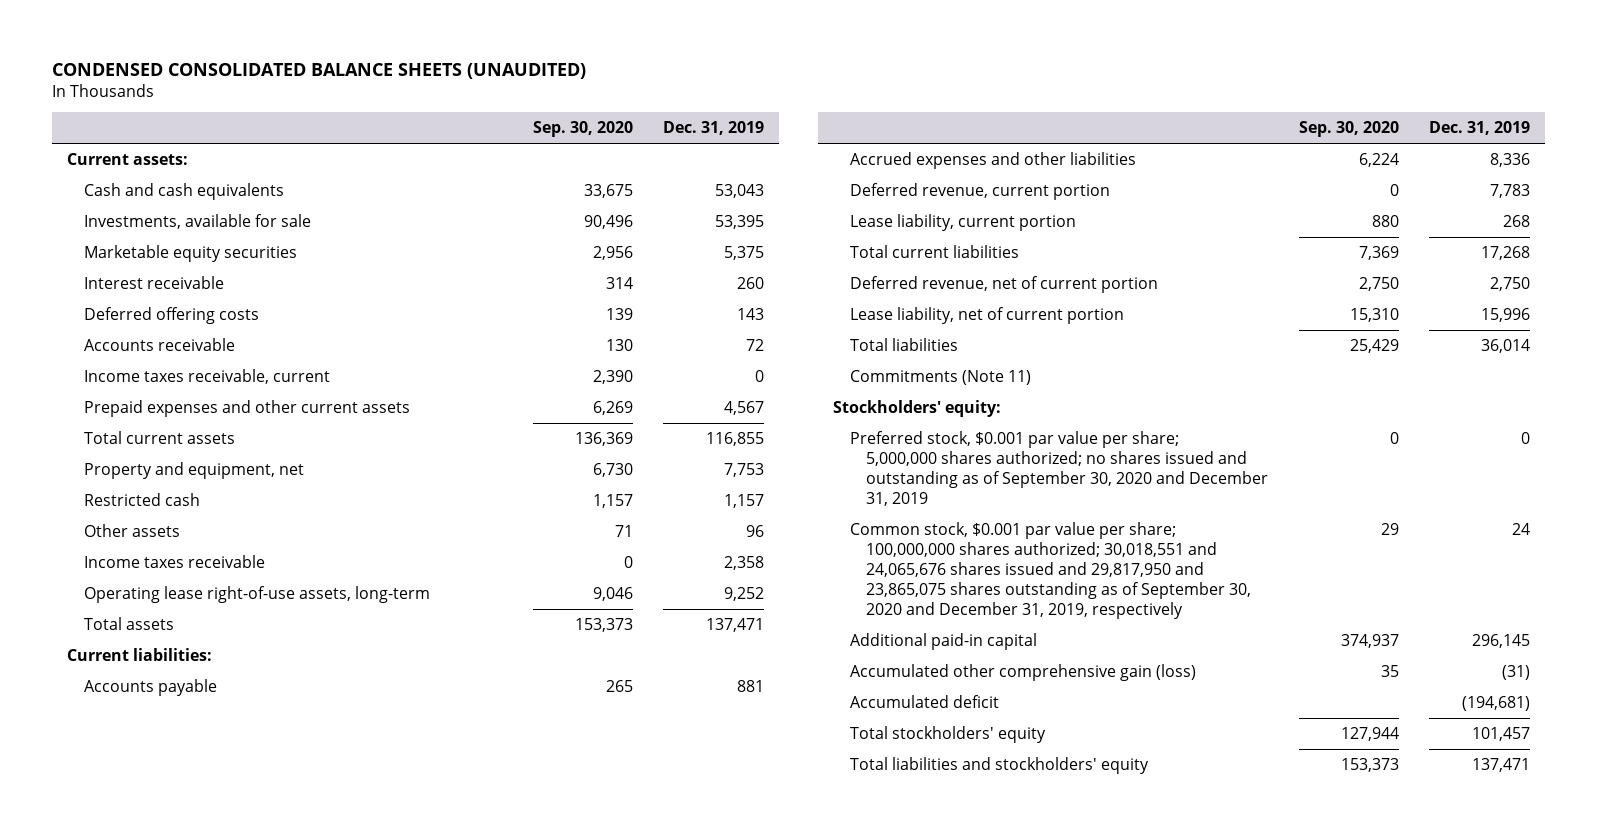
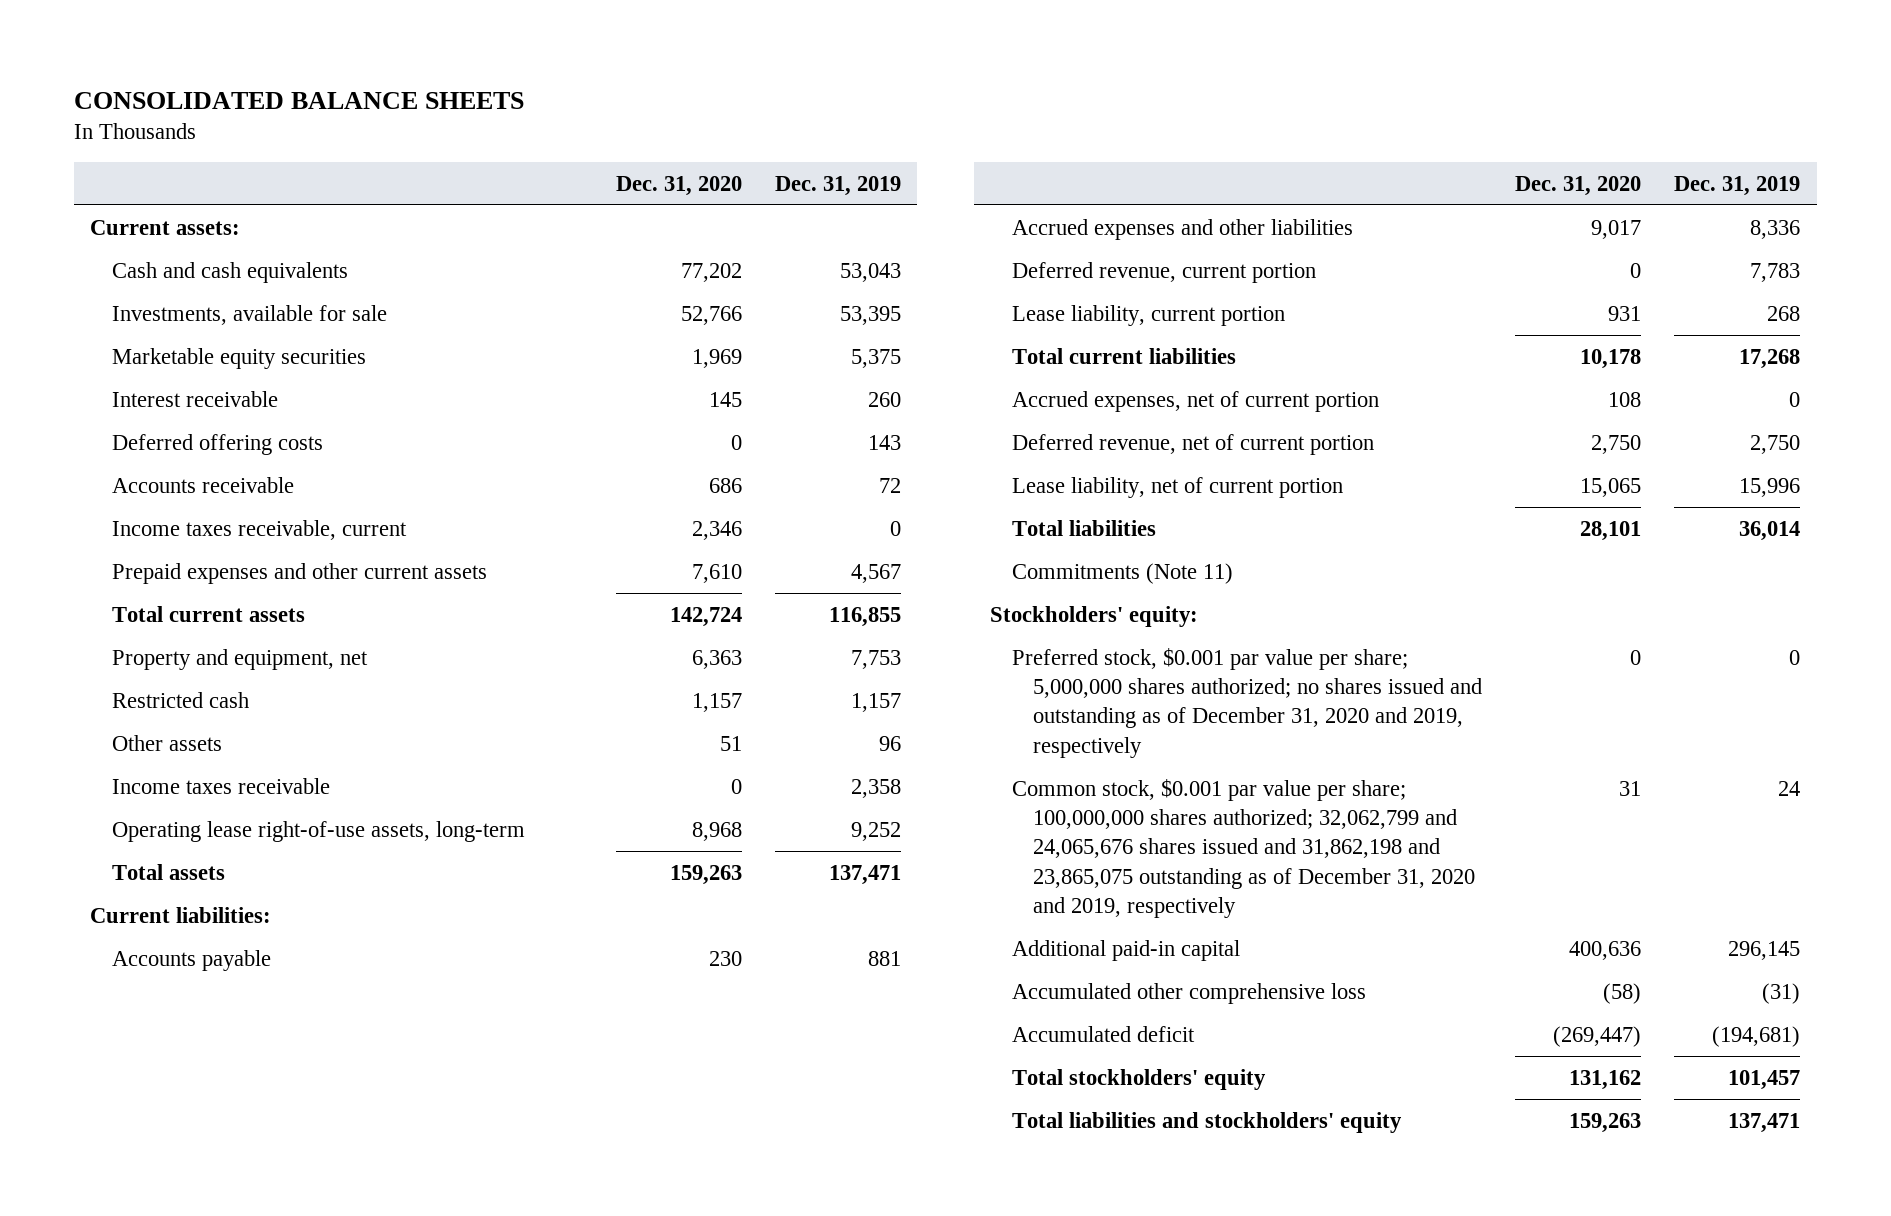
[51,62,586,79] CONDENSED CONSOLIDATED BALANCE SHEETS (UNAUDITED) -> [73,91,524,109] CONSOLIDATED BALANCE SHEETS
[532,121,633,138] Sep. 30, 2020 -> none
none -> [615,175,742,196] Dec. 31, 2020
none -> [1011,390,1379,412] Accrued expenses, net of current portion
[849,431,1269,507] Preferred stock, $0.001 par value per share; 5,000,000 shares authorized; no shares issued and outstanding as of September 30, 2020 and December 31, 2019 -> [1011,647,1483,758] Preferred stock, $0.001 par value per share; 5,000,000 shares authorized; no shares issued and outstanding as of December 31, 2020 and 2019, respectively
[849,522,1252,620] Common stock, $0.001 par value per share; 100,000,000 shares authorized; 30,018,551 and 24,065,676 shares issued and 29,817,950 and 23,865,075 shares outstanding as of September 30, 2020 and December 31, 2019, respectively -> [1011,778,1476,918] Common stock, $0.001 par value per share; 100,000,000 shares authorized; 32,062,799 and 24,065,676 shares issued and 31,862,198 and 23,865,075 outstanding as of December 31, 2020 and 2019, respectively
[849,664,1196,682] Accumulated other comprehensive gain (loss) -> [1011,982,1366,1004] Accumulated other comprehensive loss

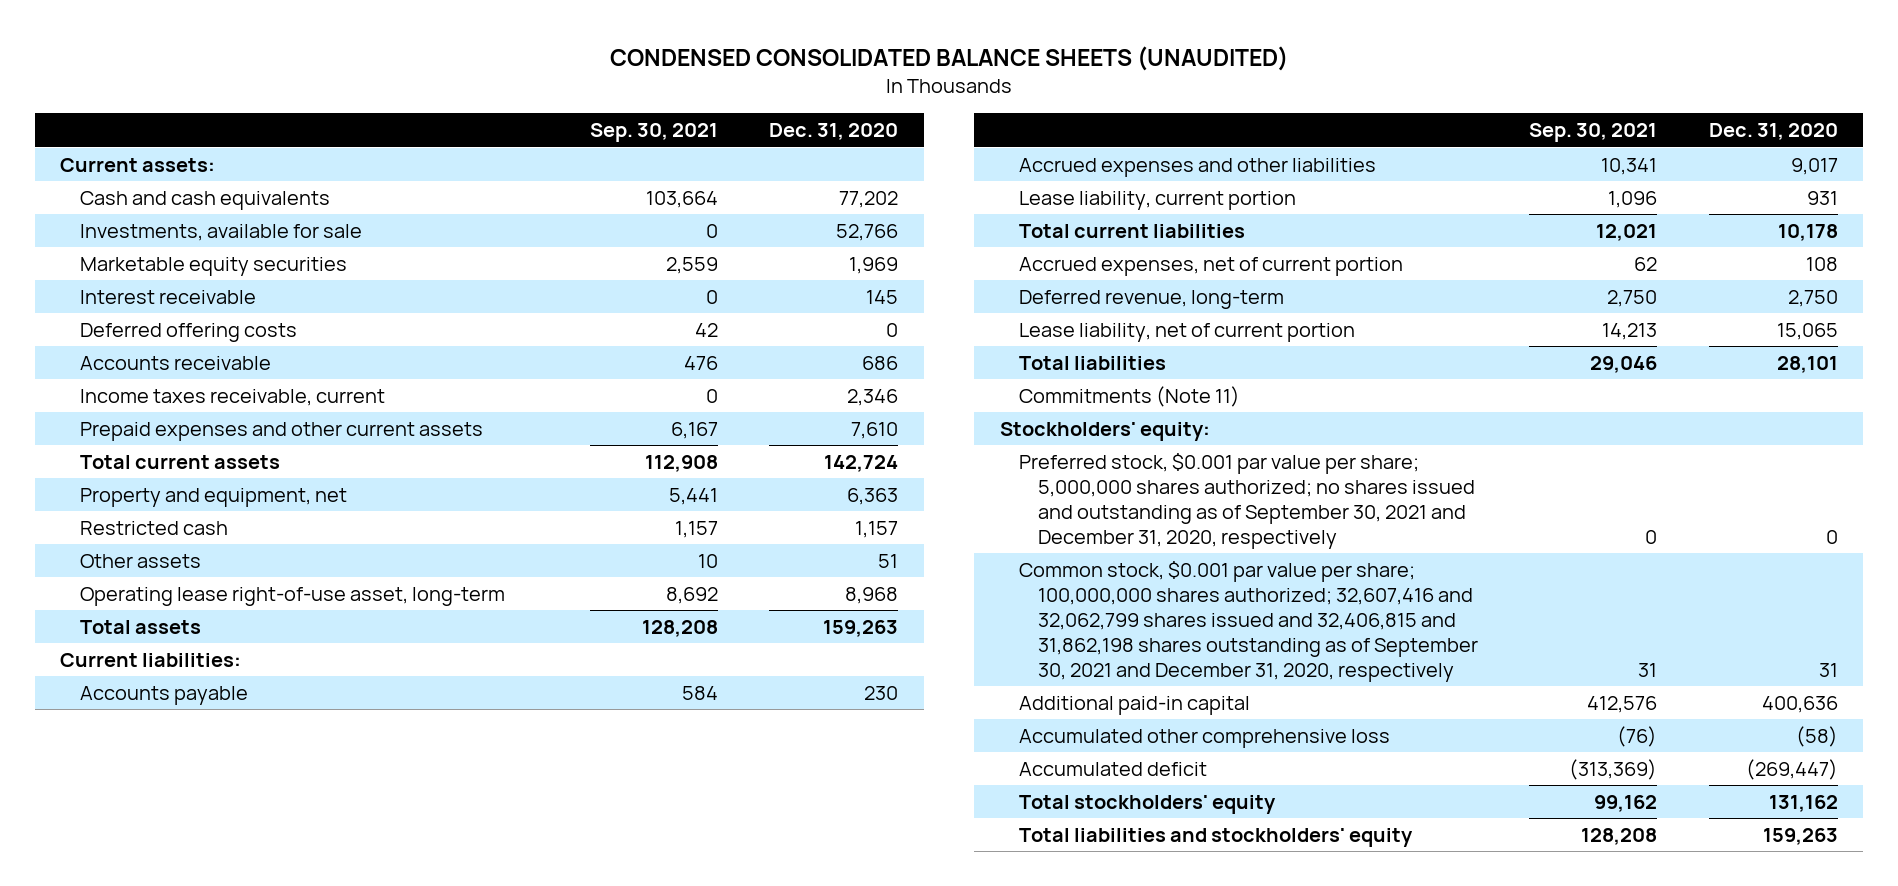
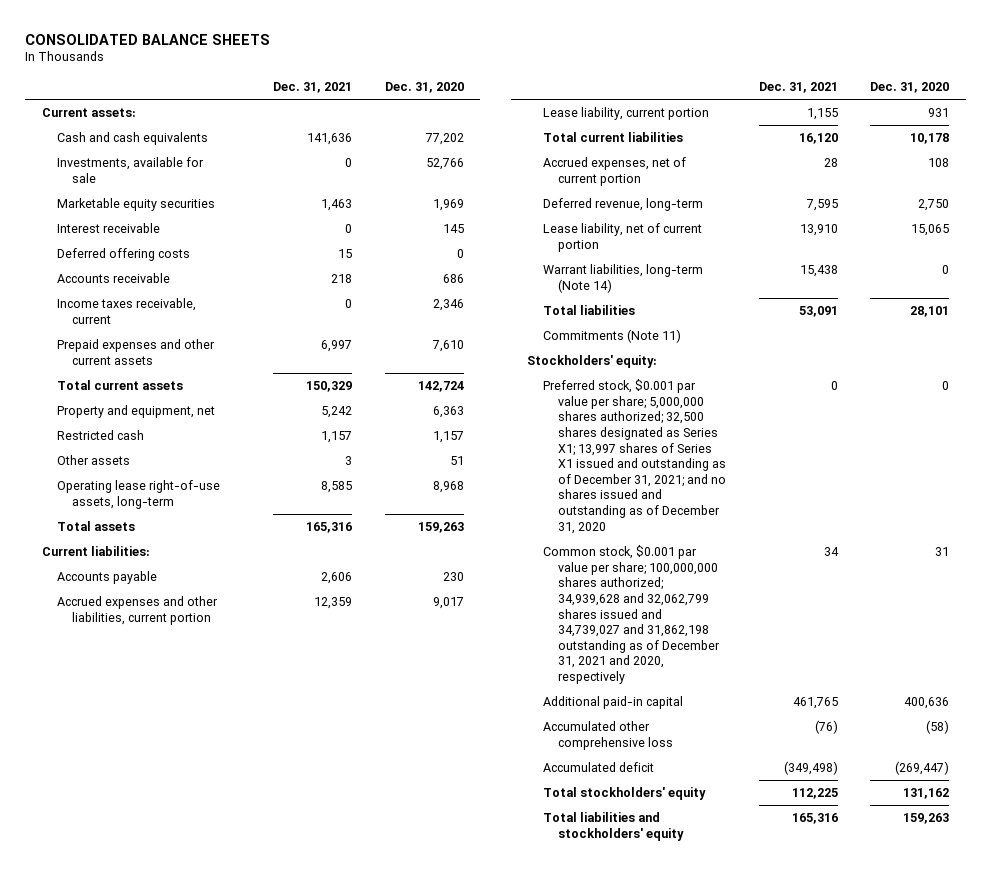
[610,46,1289,72] CONDENSED CONSOLIDATED BALANCE SHEETS (UNAUDITED) -> [25,33,271,45] CONSOLIDATED BALANCE SHEETS
[589,123,718,143] Sep. 30, 2021 -> none
none -> [273,81,353,93] Dec. 31, 2021
[79,586,505,606] Operating lease right-of-use asset, long-term -> [57,480,221,509] Operating lease right-of-use assets, long-term
[1018,157,1376,177] Accrued expenses and other liabilities -> [57,596,219,625] Accrued expenses and other liabilities, current portion
none -> [542,264,703,293] Warrant liabilities, long-term (Note 14)
[1018,452,1476,549] Preferred stock, $0.001 par value per share; 5,000,000 shares authorized; no shares issued and outstanding as of September 30, 2021 and December 31, 2020, respectively -> [542,379,727,534] Preferred stock, $0.001 par value per share; 5,000,000 shares authorized; 32,500 shares designated as Series X1; 13,997 shares of Series X1 issued and outstanding as of December 31, 2021; and no shares issued and outstanding as of December 31, 2020
[1018,560,1479,682] Common stock, $0.001 par value per share; 100,000,000 shares authorized; 32,607,416 and 32,062,799 shares issued and 32,406,815 and 31,862,198 shares outstanding as of September 30, 2021 and December 31, 2020, respectively -> [542,545,721,684] Common stock, $0.001 par value per share; 100,000,000 shares authorized; 34,939,628 and 32,062,799 shares issued and 34,739,027 and 31,862,198 outstanding as of December 31, 2021 and 2020, respectively

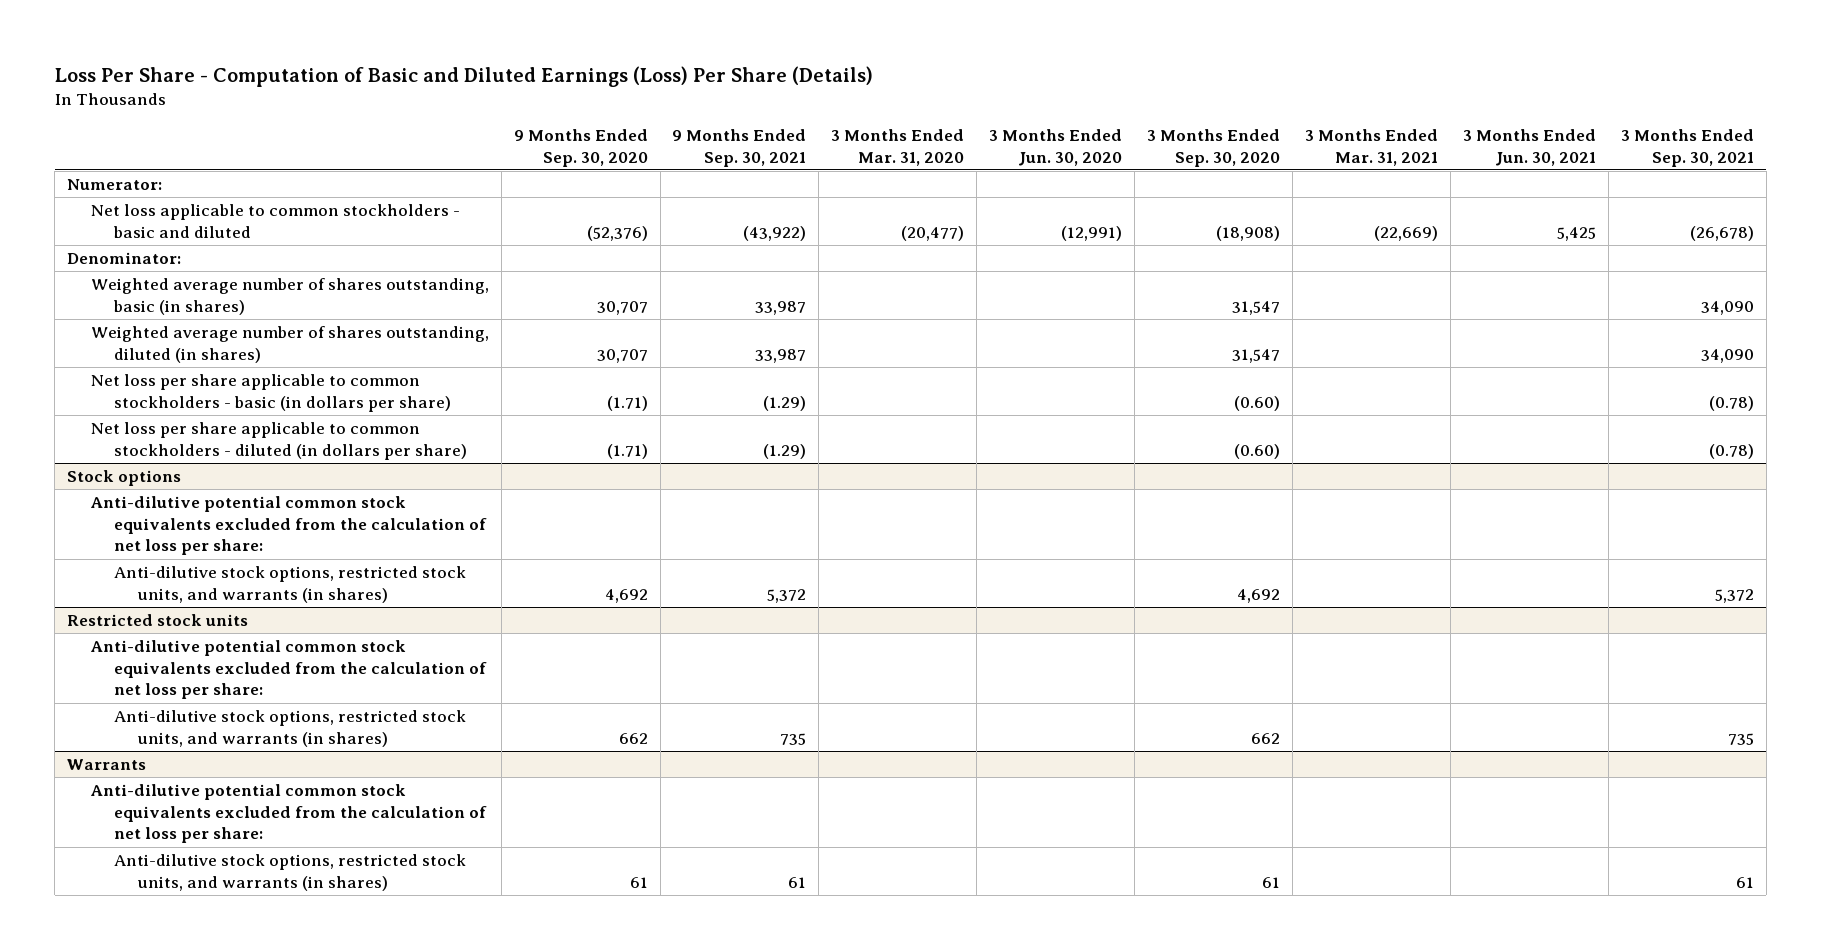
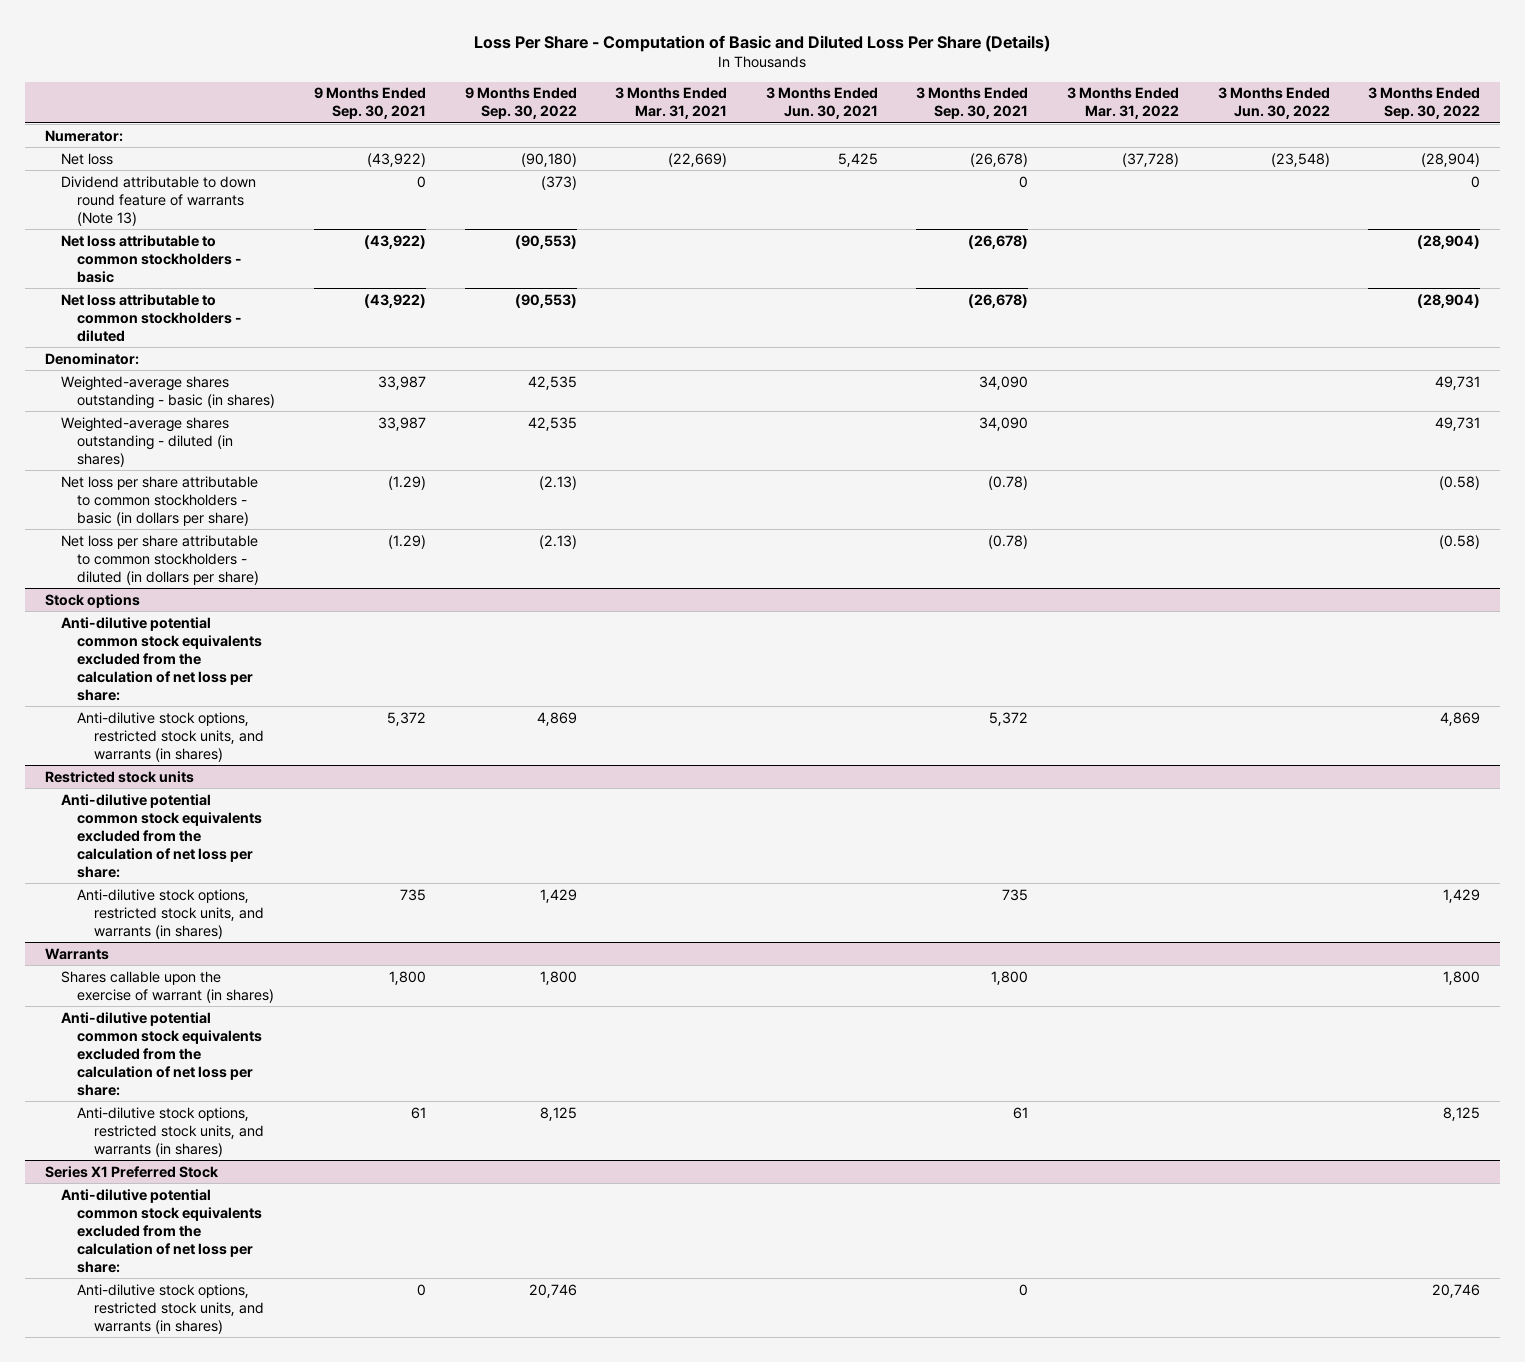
[54,65,873,87] Loss Per Share - Computation of Basic and Diluted Earnings (Loss) Per Share (Details) -> [474,34,1051,52] Loss Per Share - Computation of Basic and Diluted Loss Per Share (Details)
[513,129,648,167] 9 Months Ended Sep. 30, 2020 -> none
[831,129,965,166] 3 Months Ended Mar. 31, 2020 -> none
[989,129,1123,166] 3 Months Ended Jun. 30, 2020 -> none
[1147,129,1281,167] 3 Months Ended Sep. 30, 2020 -> none
none -> [464,87,577,120] 9 Months Ended Sep. 30, 2022
none -> [1067,87,1180,120] 3 Months Ended Mar. 31, 2022
none -> [1217,87,1330,120] 3 Months Ended Jun. 30, 2022
none -> [1368,87,1481,120] 3 Months Ended Sep. 30, 2022
[90,204,460,238] Net loss applicable to common stockholders - basic and diluted -> [61,152,114,165] Net loss
none -> [61,175,257,226] Dividend attributable to down round feature of warrants (Note 13)
none -> [61,234,243,283] Net loss attributable to common stockholders - basic
none -> [61,293,243,342] Net loss attributable to common stockholders - diluted
[90,278,489,315] Weighted average number of shares outstanding, basic (in shares) -> [61,375,276,409] Weighted-average shares outstanding - basic (in shares)
[90,326,489,363] Weighted average number of shares outstanding, diluted (in shares) -> [61,416,234,467] Weighted-average shares outstanding - diluted (in shares)
[90,374,452,412] Net loss per share applicable to common stockholders - basic (in dollars per share) -> [61,475,259,526] Net loss per share attributable to common stockholders - basic (in dollars per share)
[90,422,468,460] Net loss per share applicable to common stockholders - diluted (in dollars per share) -> [61,534,260,585] Net loss per share attributable to common stockholders - diluted (in dollars per share)
none -> [61,970,275,1003] Shares callable upon the exercise of warrant (in shares)
none -> [44,1165,219,1178] Series X1 Preferred Stock
none -> [61,1188,263,1274] Anti-dilutive potential common stock equivalents excluded from the calculation of net loss per share:
none -> [77,1283,264,1334] Anti-dilutive stock options, restricted stock units, and warrants (in shares)

